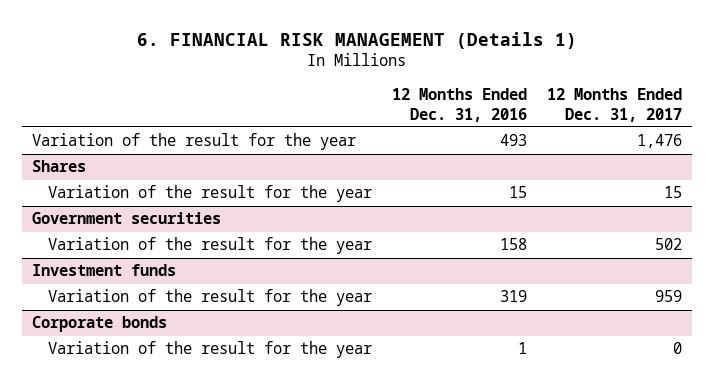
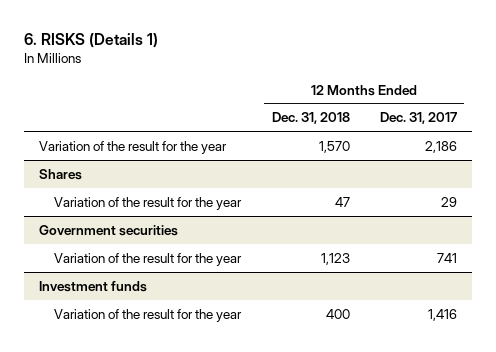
[136,31,577,49] 6. FINANCIAL RISK MANAGEMENT (Details 1) -> [23,32,158,48] 6. RISKS (Details 1)
[391,88,527,122] 12 Months Ended Dec. 31, 2016 -> none
none -> [271,112,350,125] Dec. 31, 2018
[636,134,682,149] 1,476 -> [424,140,457,153] 2,186
[663,186,682,199] 15 -> [440,196,457,207] 29
[654,238,682,251] 502 -> [436,252,457,263] 741
[31,316,167,333] Corporate bonds -> none
[47,341,372,359] Variation of the result for the year -> none
[654,290,682,303] 959 -> [427,308,457,321] 1,416

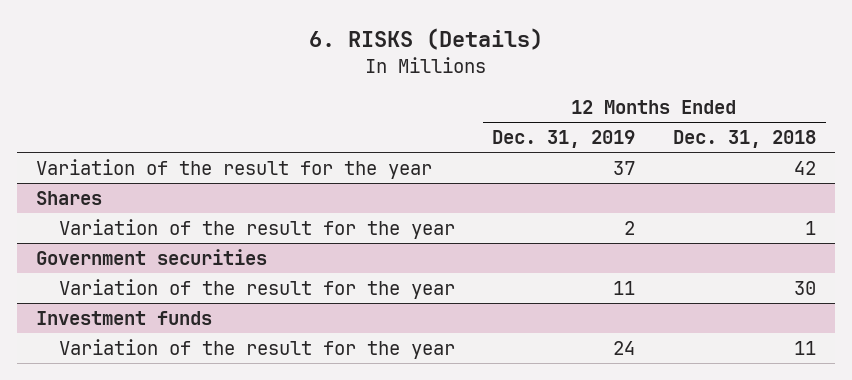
[23,32,158,48] 6. RISKS (Details 1) -> [309,27,544,50] 6. RISKS (Details)
[379,112,457,125] Dec. 31, 2017 -> none
none -> [492,130,636,149] Dec. 31, 2019
[318,140,350,153] 1,570 -> [794,161,817,176] 42
[334,196,350,207] 47 -> [805,221,817,236] 1
[320,252,350,265] 1,123 -> [794,281,817,296] 30
[325,308,350,319] 400 -> [794,341,817,356] 11

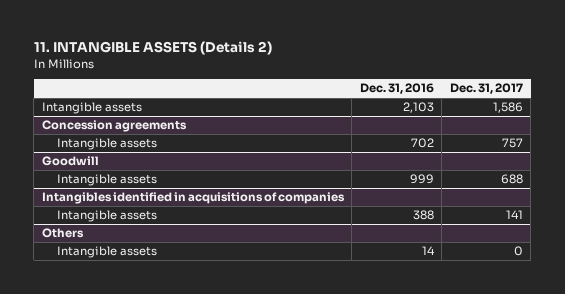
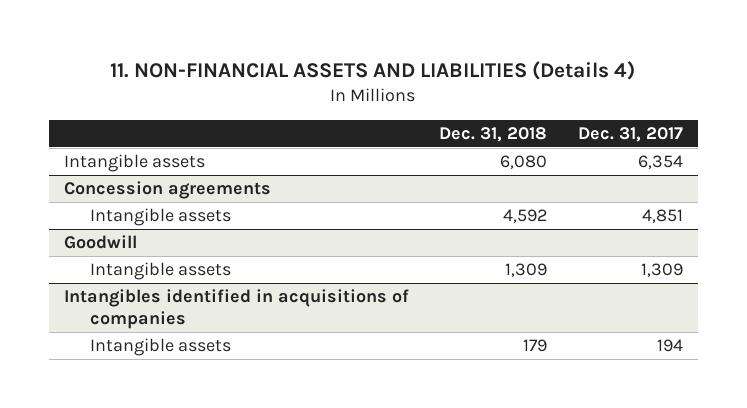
[33,40,272,55] 11. INTANGIBLE ASSETS (Details 2) -> [110,60,636,80] 11. NON-FINANCIAL ASSETS AND LIABILITIES (Details 4)
[359,83,434,95] Dec. 31, 2016 -> none
none -> [439,126,548,142] Dec. 31, 2018
[492,102,523,114] 1,586 -> [637,155,683,170] 6,354
[501,138,523,149] 757 -> [641,209,683,224] 4,851
[500,174,523,185] 688 -> [640,263,683,278] 1,309
[41,228,84,239] Others -> none
[57,246,158,259] Intangible assets -> none
[505,210,523,220] 141 -> [656,339,683,353] 194

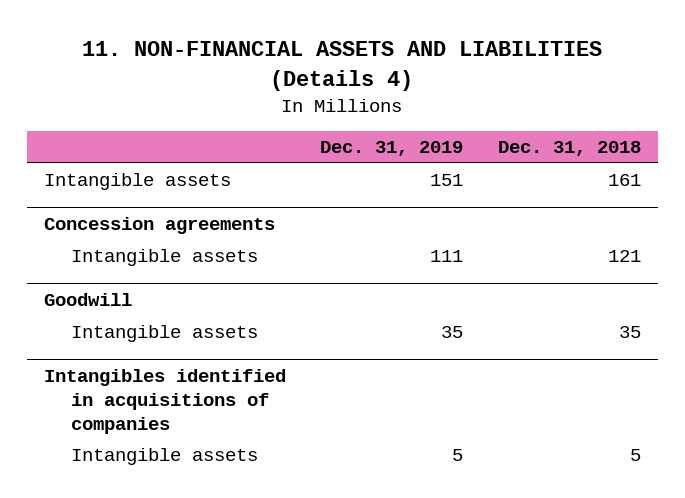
[577,126,683,142] Dec. 31, 2017 -> none
none -> [320,141,464,157] Dec. 31, 2019
[500,155,548,170] 6,080 -> [607,174,641,187] 161
[503,209,548,224] 4,592 -> [607,250,641,263] 121
[505,263,548,278] 1,309 -> [618,326,641,339] 35
[523,339,548,353] 179 -> [629,449,641,462] 5

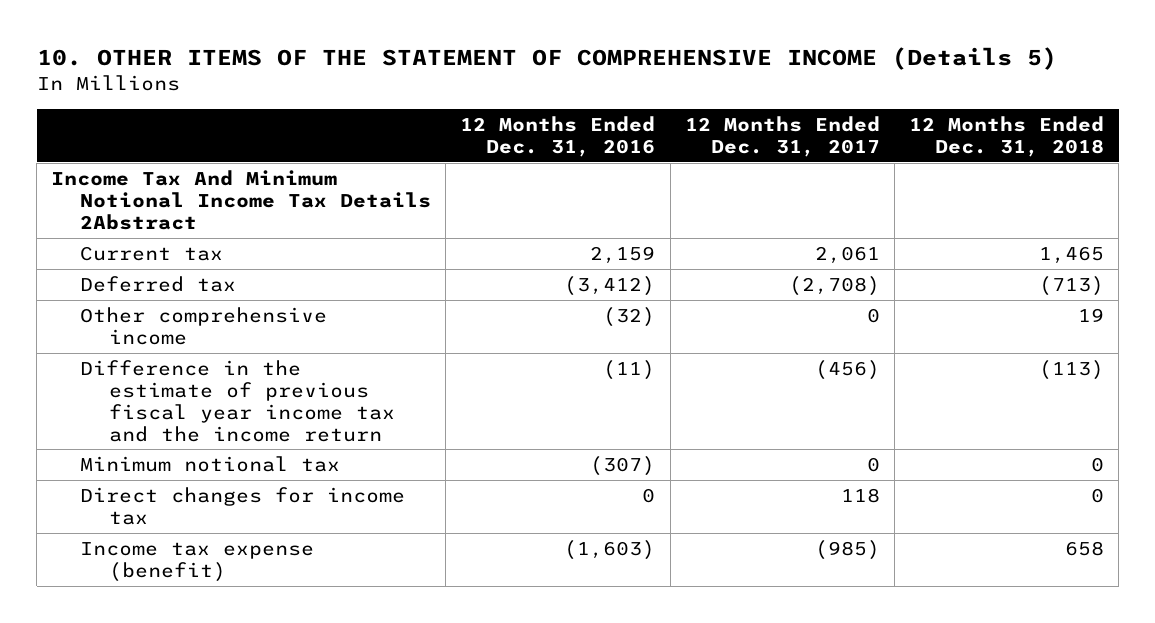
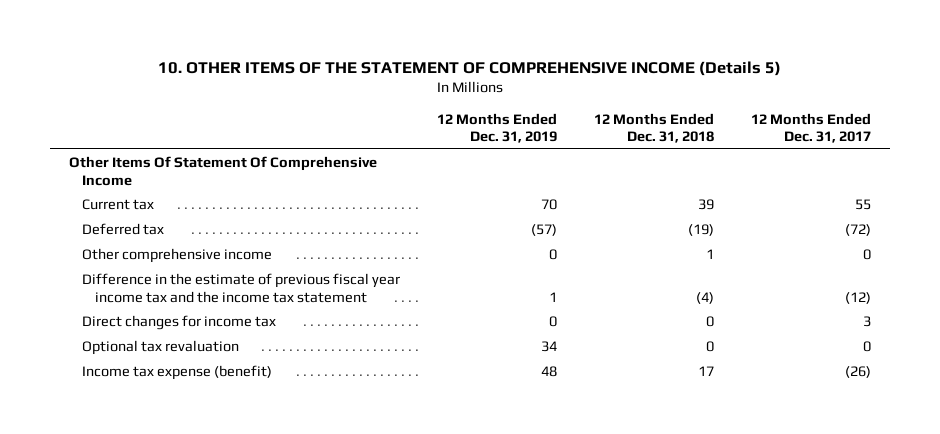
[460,115,656,157] 12 Months Ended Dec. 31, 2016 -> none
none -> [437,112,558,144] 12 Months Ended Dec. 31, 2019
[51,169,432,230] Income Tax And Minimum Notional Income Tax Details 2Abstract -> none
[80,455,341,472] Minimum notional tax -> none
none -> [68,156,377,186] Other Items Of Statement Of Comprehensive Income
[814,245,880,264] 2,061 -> [855,199,872,211] 55
[1039,245,1105,264] 1,465 -> [698,199,715,211] 39
[788,275,880,296] (2,708) -> [845,224,872,237] (72)
[1039,275,1105,296] (713) -> [688,224,715,237] (19)
[1078,307,1105,322] 19 -> [706,249,715,260] 1
[80,359,396,442] Difference in the estimate of previous fiscal year income tax and the income return -> [82,273,401,303] Difference in the estimate of previous fiscal year income tax and the income tax statement
[814,359,880,380] (456) -> [845,291,872,304] (12)
[1039,359,1105,380] (113) -> [696,291,715,304] (4)
[840,487,880,503] 118 -> [863,316,872,328] 3
none -> [82,340,240,356] Optional tax revaluation
[814,539,880,560] (985) -> [845,366,872,379] (26)
[1065,540,1105,556] 658 -> [698,366,715,377] 17

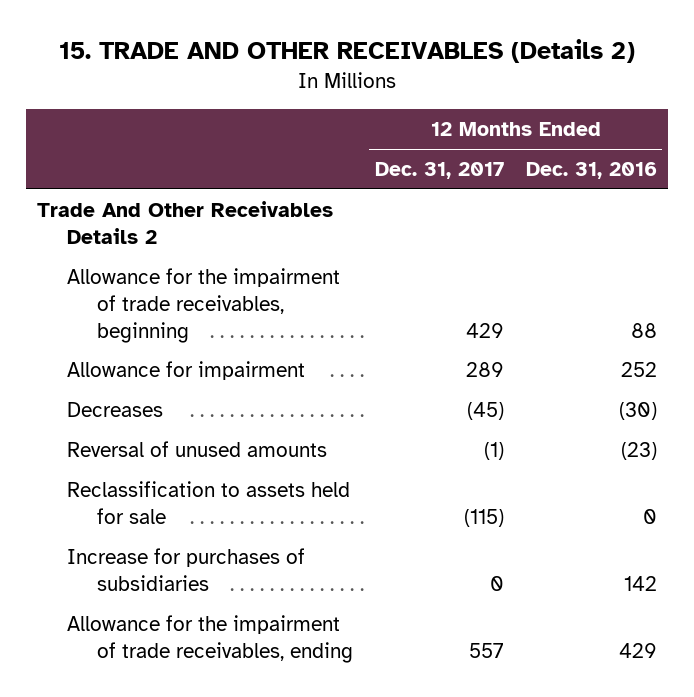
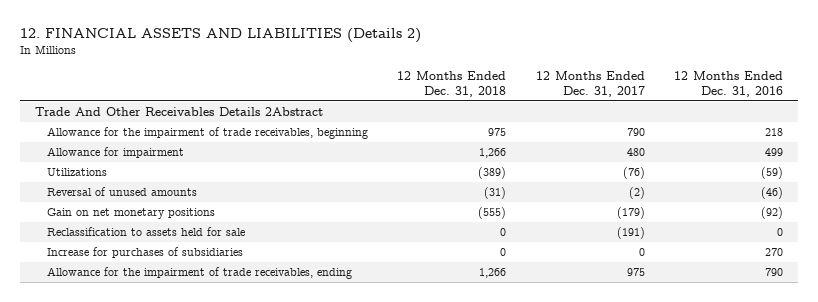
[59,39,636,64] 15. TRADE AND OTHER RECEIVABLES (Details 2) -> [20,28,422,44] 12. FINANCIAL ASSETS AND LIABILITIES (Details 2)
none -> [397,71,507,97] 12 Months Ended Dec. 31, 2018
[67,402,164,418] Decreases -> none
[37,201,334,244] Trade And Other Receivables Details 2 -> [34,107,323,117] Trade And Other Receivables Details 2Abstract
[465,322,504,338] 429 -> [626,128,645,137] 790
[630,322,657,338] 88 -> [765,128,784,137] 218
[465,362,504,378] 289 -> [626,148,645,157] 480
[620,362,657,378] 252 -> [765,148,784,157] 499
none -> [47,168,108,177] Utilizations
[483,442,504,461] (1) -> [628,187,645,200] (2)
[620,442,657,461] (23) -> [761,187,784,200] (46)
none -> [47,208,216,220] Gain on net monetary positions
[463,508,504,527] (115) -> [616,227,645,240] (191)
[623,575,657,591] 142 -> [765,248,784,257] 270
[468,642,504,658] 557 -> [626,268,645,277] 975
[618,642,657,658] 429 -> [765,268,784,277] 790

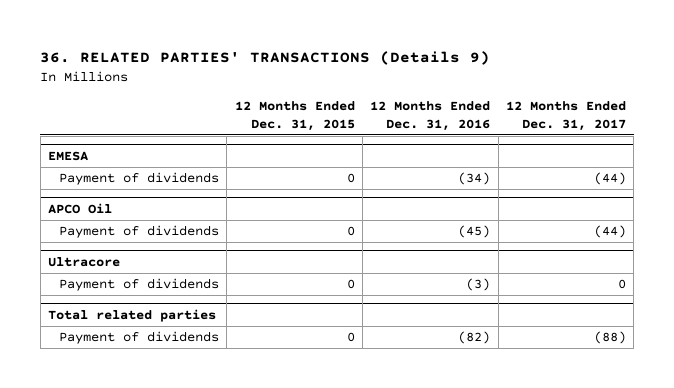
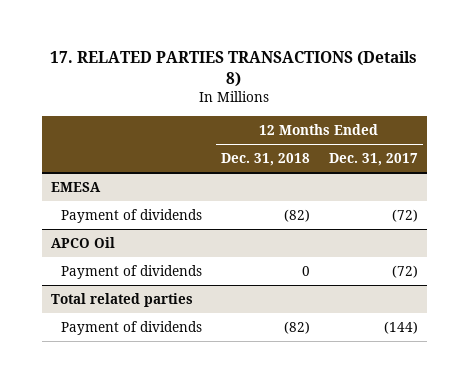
[40,50,491,65] 36. RELATED PARTIES' TRANSACTIONS (Details 9) -> [50,50,418,87] 17. RELATED PARTIES TRANSACTIONS (Details 8)
[234,100,355,131] 12 Months Ended Dec. 31, 2015 -> none
[370,100,491,131] 12 Months Ended Dec. 31, 2016 -> none
none -> [220,153,310,167] Dec. 31, 2018
[593,171,626,185] (44) -> [391,208,418,222] (72)
[48,256,121,267] Ultracore -> none
[58,277,219,291] Payment of dividends -> none
[593,224,626,238] (44) -> [391,264,418,278] (72)
[593,330,626,344] (88) -> [383,320,418,334] (144)

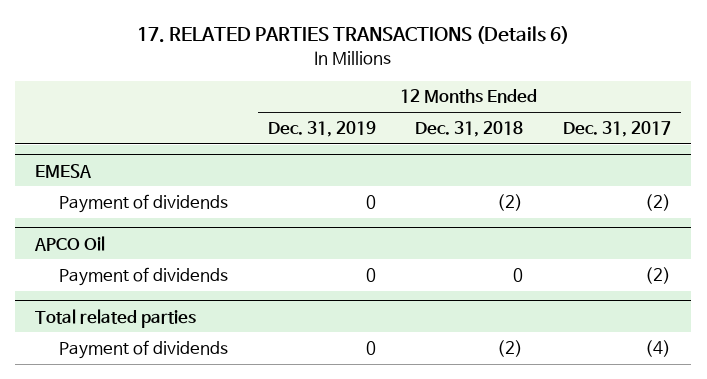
[50,50,418,87] 17. RELATED PARTIES TRANSACTIONS (Details 8) -> [137,26,570,45] 17. RELATED PARTIES TRANSACTIONS (Details 6)
none -> [267,120,376,137] Dec. 31, 2019
[283,208,310,222] (82) -> [497,193,524,211] (2)
[391,208,418,222] (72) -> [645,193,672,211] (2)
[391,264,418,278] (72) -> [645,266,672,284] (2)
[283,320,310,334] (82) -> [497,339,524,357] (2)
[383,320,418,334] (144) -> [645,339,672,357] (4)

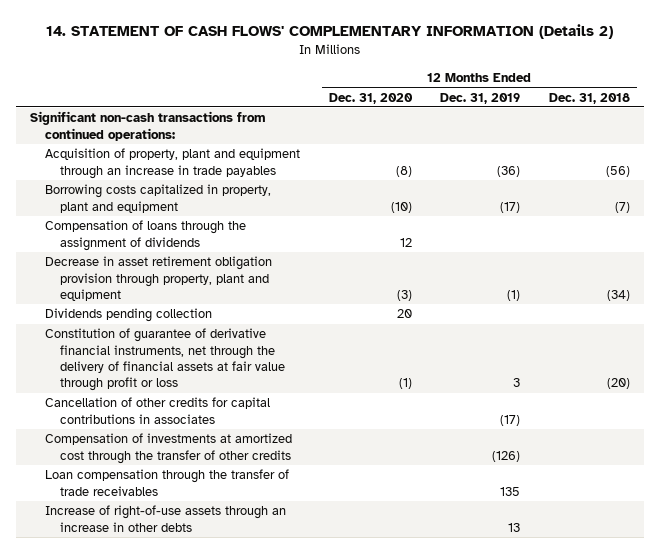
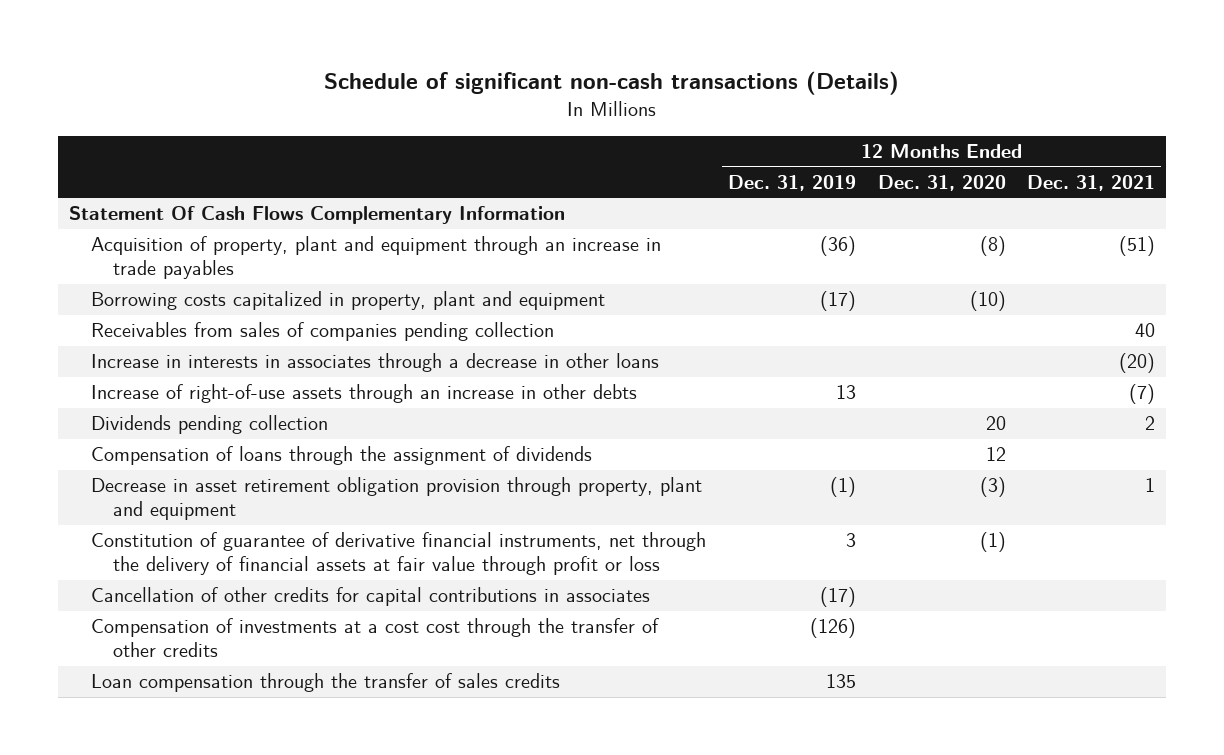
[46,24,614,40] 14. STATEMENT OF CASH FLOWS' COMPLEMENTARY INFORMATION (Details 2) -> [324,70,900,95] Schedule of significant non-cash transactions (Details)
[549,92,631,104] Dec. 31, 2018 -> none
none -> [1027,175,1156,192] Dec. 31, 2021
[30,111,267,141] Significant non-cash transactions from continued operations: -> none
none -> [68,206,565,225] Statement Of Cash Flows Complementary Information
none -> [90,322,554,342] Receivables from sales of companies pending collection
none -> [90,353,659,373] Increase in interests in associates through a decrease in other loans
[45,505,287,532] Increase of right-of-use assets through an increase in other debts -> [90,384,637,404] Increase of right-of-use assets through an increase in other debts
[45,308,213,323] Dividends pending collection -> [90,415,328,435] Dividends pending collection
[45,433,293,464] Compensation of investments at amortized cost through the transfer of other credits -> [90,618,659,658] Compensation of investments at a cost cost through the transfer of other credits
[45,469,290,496] Loan compensation through the transfer of trade receivables -> [90,673,560,693] Loan compensation through the transfer of sales credits

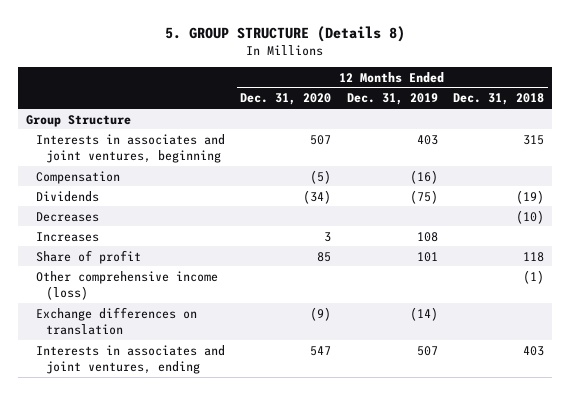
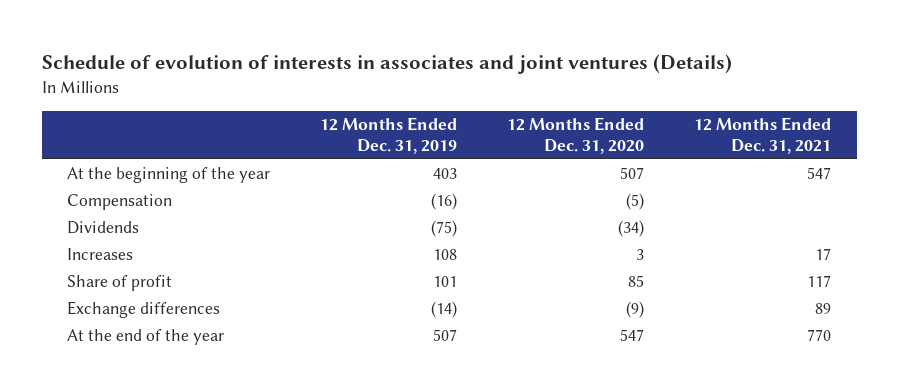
[165,25,406,42] 5. GROUP STRUCTURE (Details 8) -> [41,54,732,75] Schedule of evolution of interests in associates and joint ventures (Details)
[453,93,545,106] Dec. 31, 2018 -> none
none -> [694,117,832,154] 12 Months Ended Dec. 31, 2021
[26,114,132,127] Group Structure -> none
[35,133,225,163] Interests in associates and joint ventures, beginning -> [66,167,270,184] At the beginning of the year
[35,211,99,222] Decreases -> none
[35,270,218,300] Other comprehensive income (loss) -> none
[35,306,197,335] Exchange differences on translation -> [66,301,220,319] Exchange differences
[35,344,225,374] Interests in associates and joint ventures, ending -> [66,329,224,346] At the end of the year

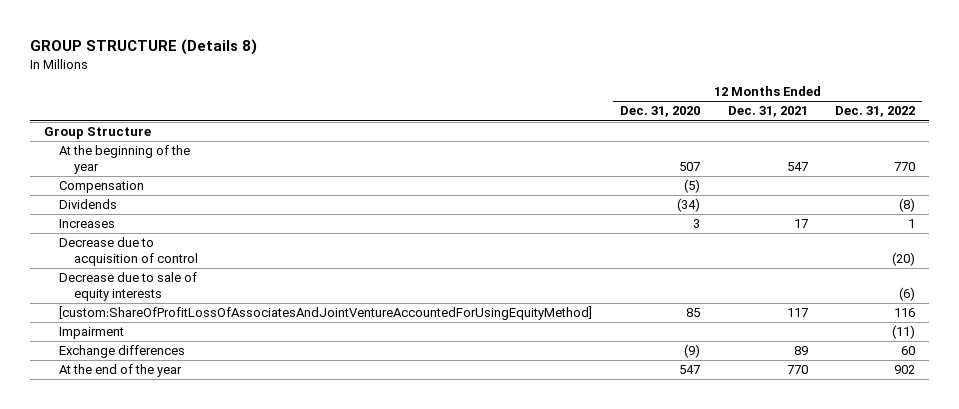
[41,54,732,75] Schedule of evolution of interests in associates and joint ventures (Details) -> [30,38,258,55] GROUP STRUCTURE (Details 8)
[320,117,458,154] 12 Months Ended Dec. 31, 2019 -> none
none -> [835,106,916,118] Dec. 31, 2022
none -> [44,127,152,140] Group Structure
none -> [59,237,199,266] Decrease due to acquisition of control
none -> [59,272,198,301] Decrease due to sale of equity interests
[66,275,172,292] Share of profit -> [59,306,593,321] [custom:ShareOfProfitLossOfAssociatesAndJointVentureAccountedForUsingEquityMethod]
none -> [59,327,125,340] Impairment

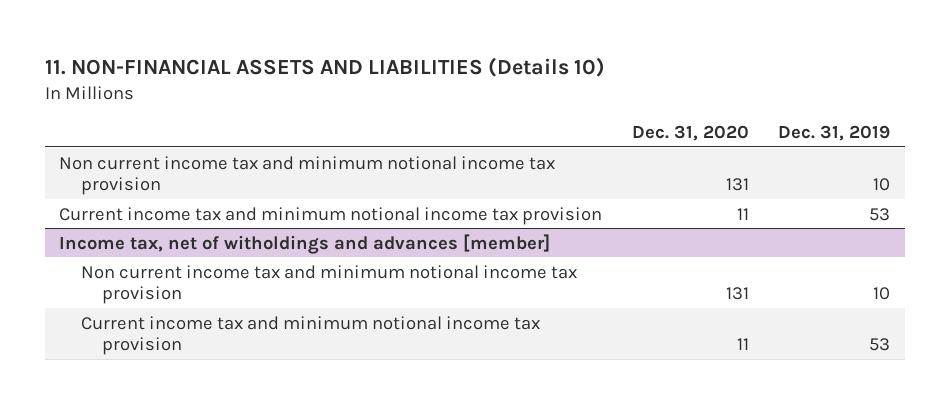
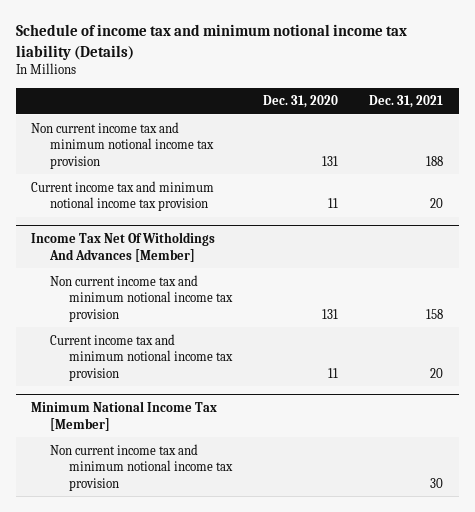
[44,56,605,77] 11. NON-FINANCIAL ASSETS AND LIABILITIES (Details 10) -> [15,24,407,60] Schedule of income tax and minimum notional income tax liability (Details)
[778,125,891,142] Dec. 31, 2019 -> none
none -> [369,95,444,109] Dec. 31, 2021
[59,233,551,254] Income tax, net of witholdings and advances [member] -> [31,231,216,262] Income Tax Net Of Witholdings And Advances [Member]
none -> [31,400,218,431] Minimum National Income Tax [Member]
none -> [49,443,233,491] Non current income tax and minimum notional income tax provision

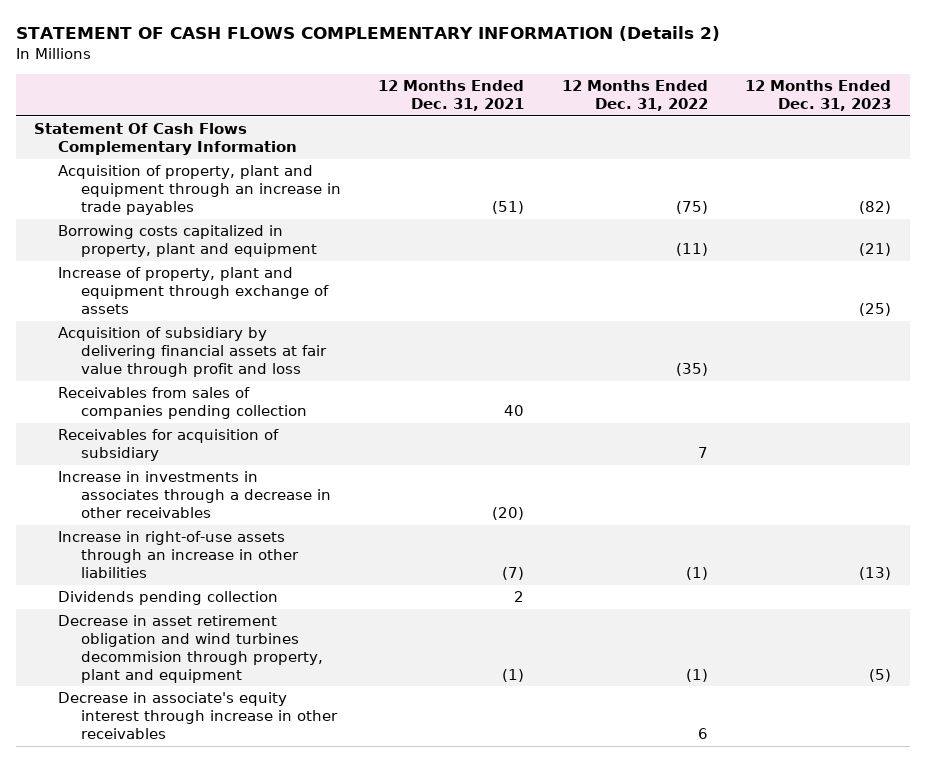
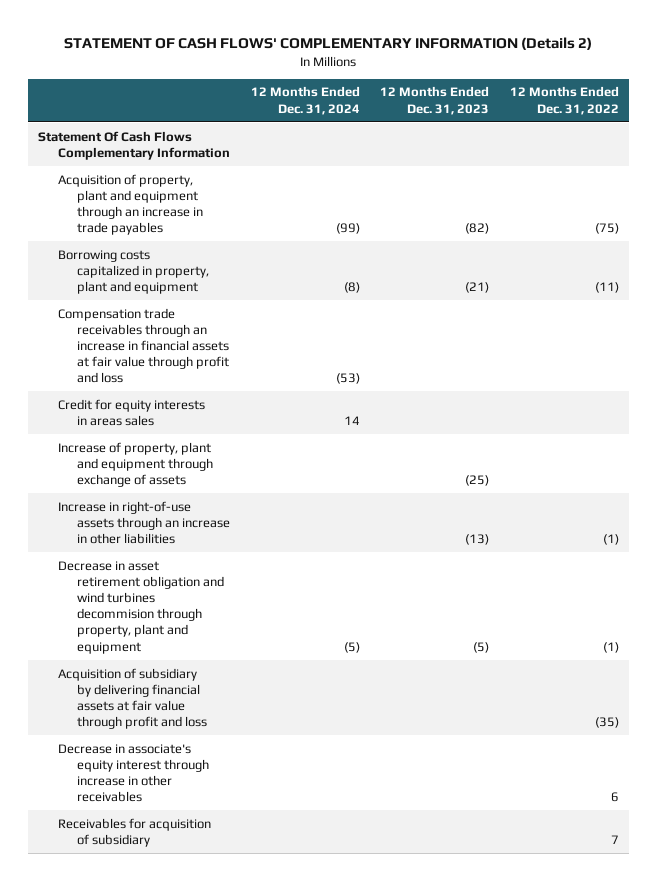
[15,25,720,41] STATEMENT OF CASH FLOWS COMPLEMENTARY INFORMATION (Details 2) -> [64,37,593,51] STATEMENT OF CASH FLOWS' COMPLEMENTARY INFORMATION (Details 2)
[378,80,525,112] 12 Months Ended Dec. 31, 2021 -> none
none -> [250,86,360,115] 12 Months Ended Dec. 31, 2024
none -> [57,307,230,384] Compensation trade receivables through an increase in financial assets at fair value through profit and loss
none -> [57,398,205,426] Credit for equity interests in areas sales
[57,387,307,420] Receivables from sales of companies pending collection -> none
[57,471,331,519] Increase in investments in associates through a decrease in other receivables -> none
[57,591,278,606] Dividends pending collection -> none
[57,327,327,378] Acquisition of subsidiary by delivering financial assets at fair value through profit and loss -> [57,667,208,730] Acquisition of subsidiary by delivering financial assets at fair value through profit and loss
[57,429,279,462] Receivables for acquisition of subsidiary -> [57,817,211,847] Receivables for acquisition of subsidiary

